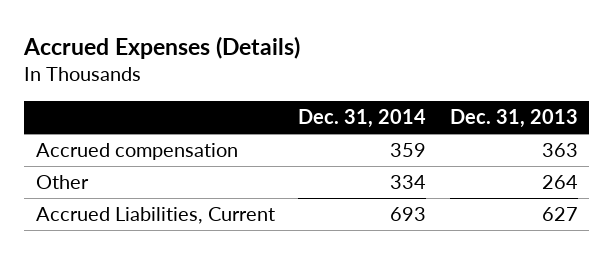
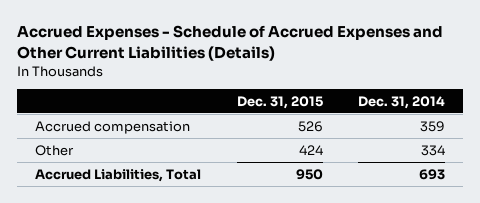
[23,35,301,59] Accrued Expenses (Details) -> [17,25,444,61] Accrued Expenses - Schedule of Accrued Expenses and Other Current Liabilities (Details)
[449,108,578,128] Dec. 31, 2013 -> none
none -> [236,95,323,109] Dec. 31, 2015
[36,207,276,225] Accrued Liabilities, Current -> [34,168,201,182] Accrued Liabilities, Total

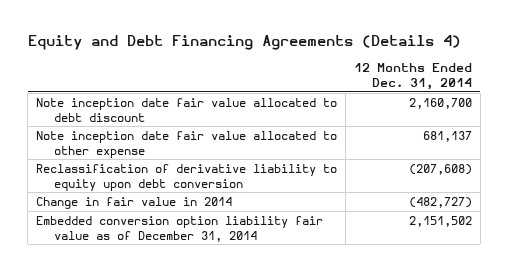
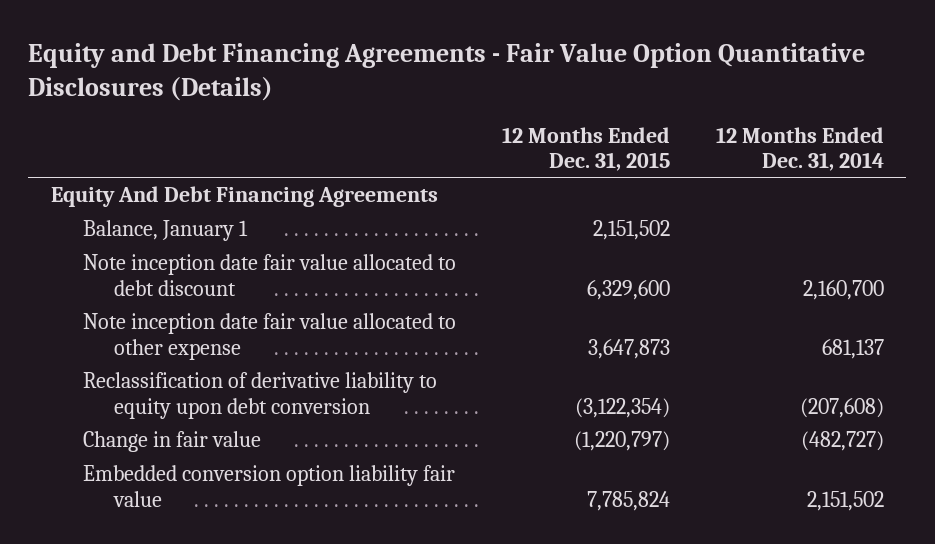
[27,35,461,51] Equity and Debt Financing Agreements (Details 4) -> [28,43,866,102] Equity and Debt Financing Agreements - Fair Value Option Quantitative Disclosures (Details)
none -> [501,126,670,172] 12 Months Ended Dec. 31, 2015
none -> [50,186,438,208] Equity And Debt Financing Agreements
none -> [82,220,248,242] Balance, January 1
[35,197,232,210] Change in fair value in 2014 -> [82,431,261,453] Change in fair value
[35,216,323,242] Embedded conversion option liability fair value as of December 31, 2014 -> [82,465,455,507] Embedded conversion option liability fair value

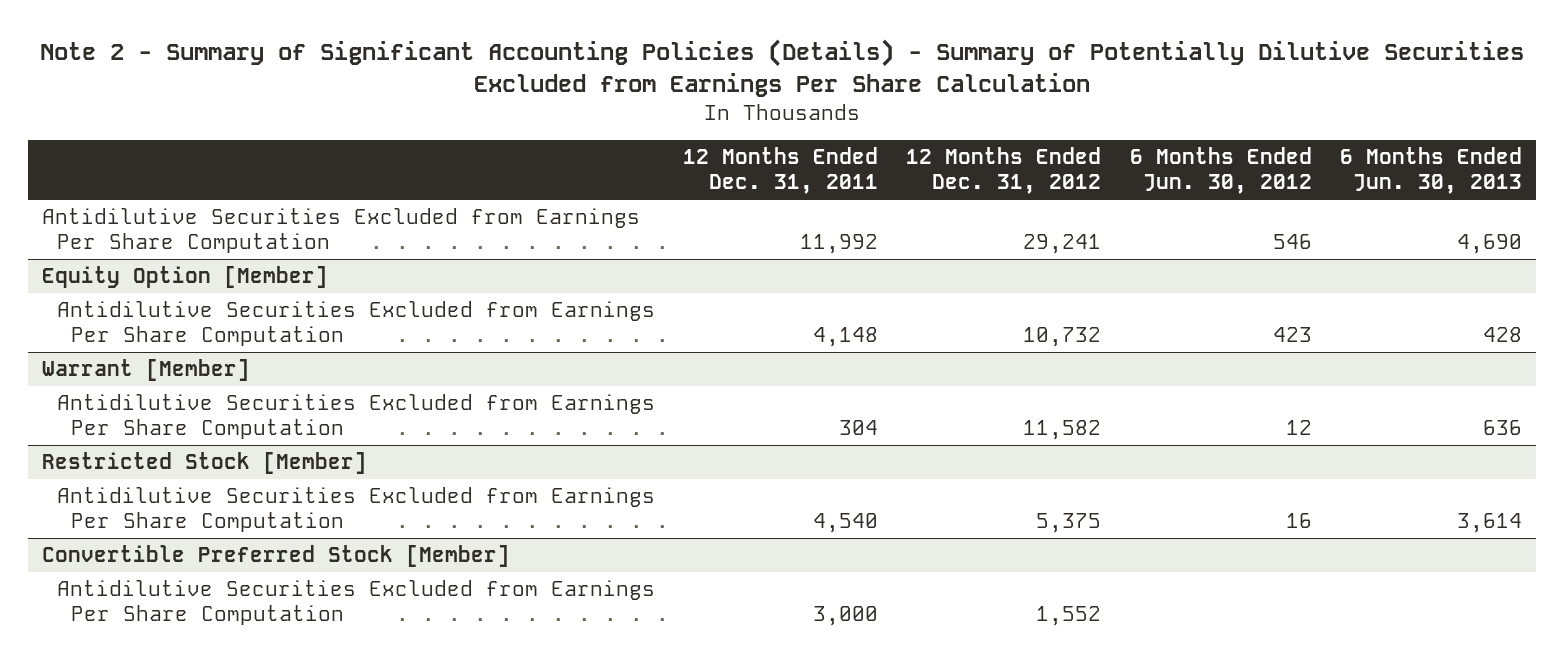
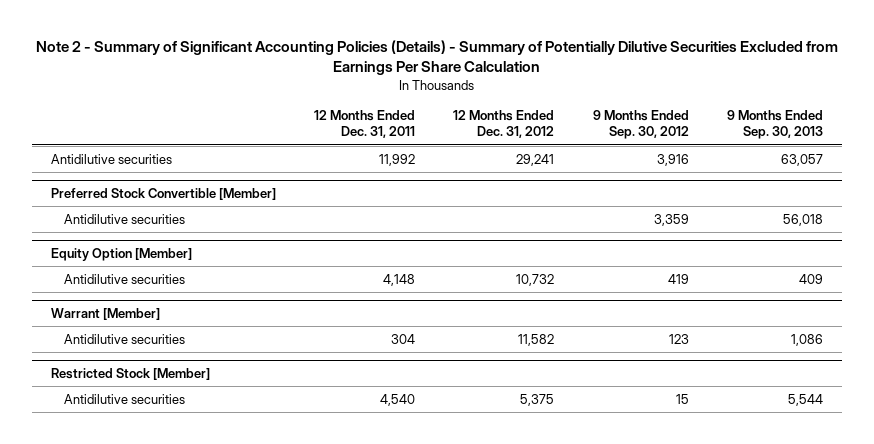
[1129,147,1312,195] 6 Months Ended Jun. 30, 2012 -> none
[1339,147,1522,195] 6 Months Ended Jun. 30, 2013 -> none
none -> [592,110,689,140] 9 Months Ended Sep. 30, 2012
none -> [726,110,823,140] 9 Months Ended Sep. 30, 2013
[41,208,640,254] Antidilutive Securities Excluded from Earnings Per Share Computation -> [51,153,173,164] Antidilutive securities
none -> [51,187,277,200] Preferred Stock Convertible [Member]
none -> [64,213,186,224] Antidilutive securities
[56,301,655,347] Antidilutive Securities Excluded from Earnings Per Share Computation -> [64,273,186,284] Antidilutive securities
[56,394,655,440] Antidilutive Securities Excluded from Earnings Per Share Computation -> [64,333,186,344] Antidilutive securities
[41,545,510,568] Convertible Preferred Stock [Member] -> none
[56,580,655,626] Antidilutive Securities Excluded from Earnings Per Share Computation -> none
[56,487,655,533] Antidilutive Securities Excluded from Earnings Per Share Computation -> [64,393,186,404] Antidilutive securities

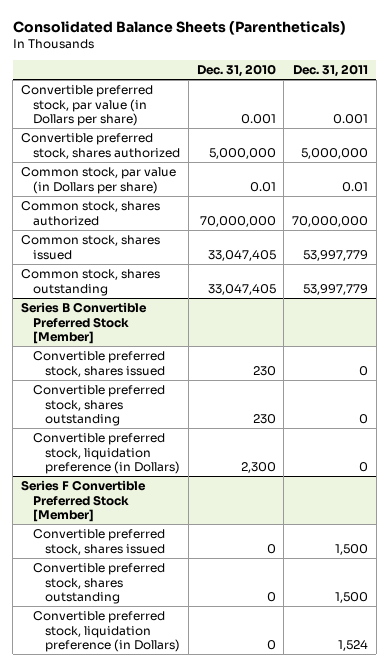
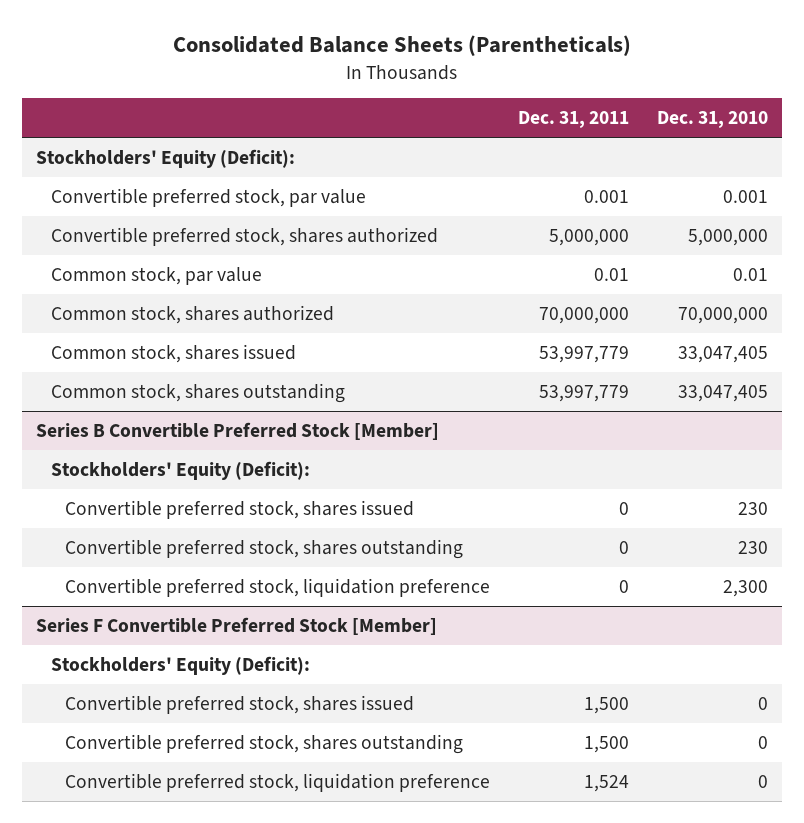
none -> [35,148,295,168] Stockholders' Equity (Deficit):
[21,85,154,127] Convertible preferred stock, par value (in Dollars per share) -> [50,187,366,207] Convertible preferred stock, par value
[21,167,177,194] Common stock, par value (in Dollars per share) -> [50,266,262,285] Common stock, par value
none -> [50,460,310,480] Stockholders' Equity (Deficit):
[32,433,180,475] Convertible preferred stock, liquidation preference (in Dollars) -> [65,577,491,597] Convertible preferred stock, liquidation preference
none -> [50,655,310,675] Stockholders' Equity (Deficit):
[32,611,180,653] Convertible preferred stock, liquidation preference (in Dollars) -> [65,772,491,792] Convertible preferred stock, liquidation preference

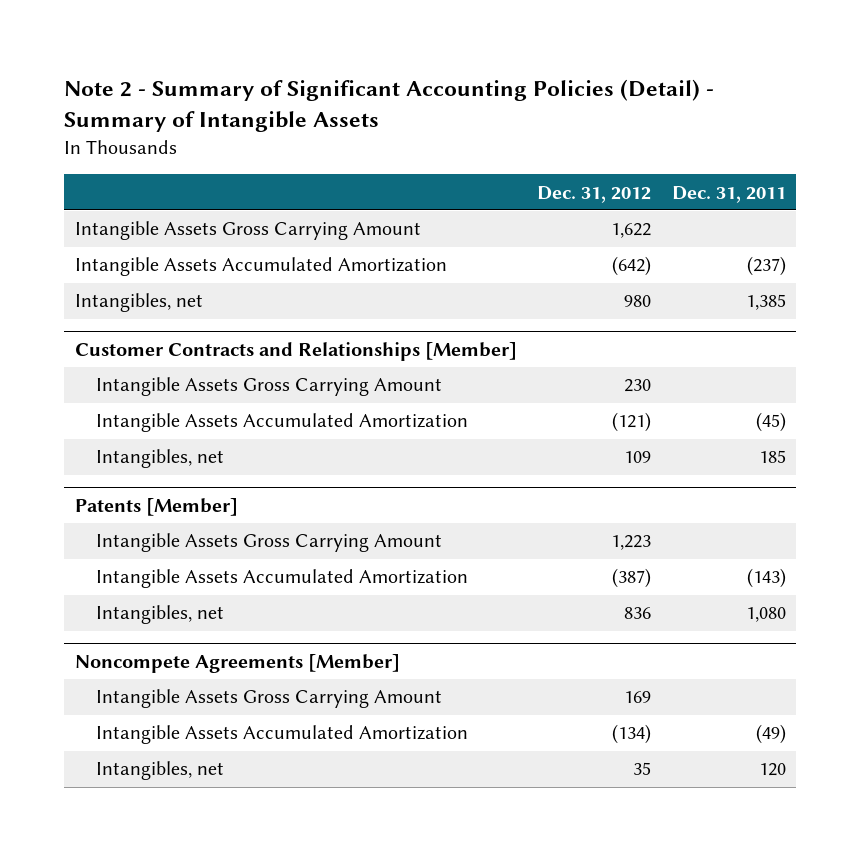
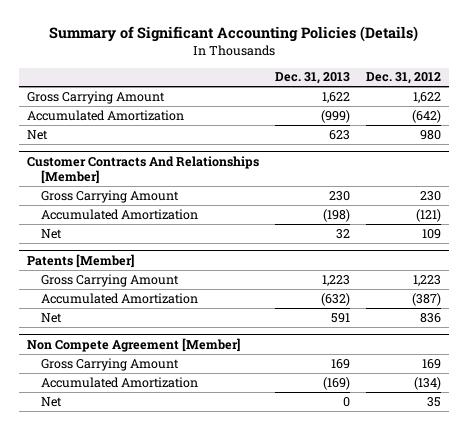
[64,78,715,132] Note 2 - Summary of Significant Accounting Policies (Detail) - Summary of Intangible Assets -> [48,26,418,43] Summary of Significant Accounting Policies (Details)
[672,185,787,203] Dec. 31, 2011 -> none
none -> [274,72,350,85] Dec. 31, 2013
[74,221,421,241] Intangible Assets Gross Carrying Amount -> [26,90,165,104] Gross Carrying Amount
[74,257,447,277] Intangible Assets Accumulated Amortization -> [26,109,184,121] Accumulated Amortization
[74,293,203,313] Intangibles, net -> [26,129,48,140] Net
[74,341,517,361] Customer Contracts and Relationships [Member] -> [26,155,259,185] Customer Contracts And Relationships [Member]
[95,377,442,397] Intangible Assets Gross Carrying Amount -> [40,189,179,203] Gross Carrying Amount
[95,413,468,433] Intangible Assets Accumulated Amortization -> [40,208,198,220] Accumulated Amortization
[95,449,224,469] Intangibles, net -> [40,228,62,239] Net
[74,653,400,673] Noncompete Agreements [Member] -> none
[95,533,442,553] Intangible Assets Gross Carrying Amount -> [40,273,179,287] Gross Carrying Amount
[95,569,468,589] Intangible Assets Accumulated Amortization -> [40,292,198,304] Accumulated Amortization
[95,605,224,625] Intangibles, net -> [40,312,62,323] Net
none -> [26,337,240,352] Non Compete Agreement [Member]
[95,689,442,709] Intangible Assets Gross Carrying Amount -> [40,357,179,371] Gross Carrying Amount
[95,725,468,745] Intangible Assets Accumulated Amortization -> [40,376,198,388] Accumulated Amortization
[95,761,224,781] Intangibles, net -> [40,396,62,407] Net

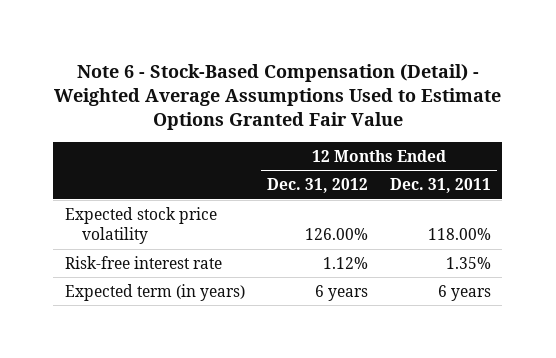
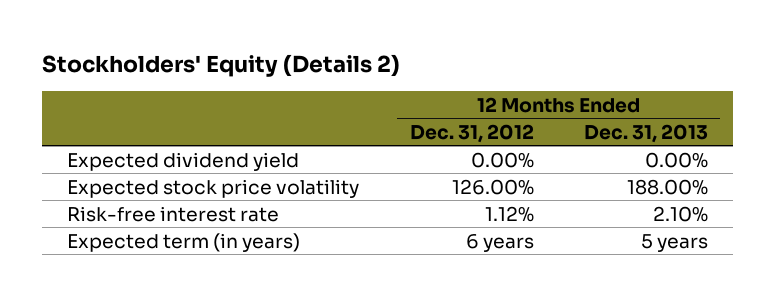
[53,63,501,131] Note 6 - Stock-Based Compensation (Detail) - Weighted Average Assumptions Used to Estimate Options Granted Fair Value -> [42,53,401,77] Stockholders' Equity (Details 2)
[390,178,492,194] Dec. 31, 2011 -> none
none -> [583,123,708,143] Dec. 31, 2013
none -> [67,151,300,171] Expected dividend yield

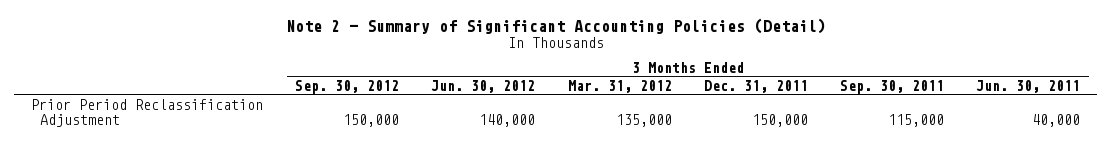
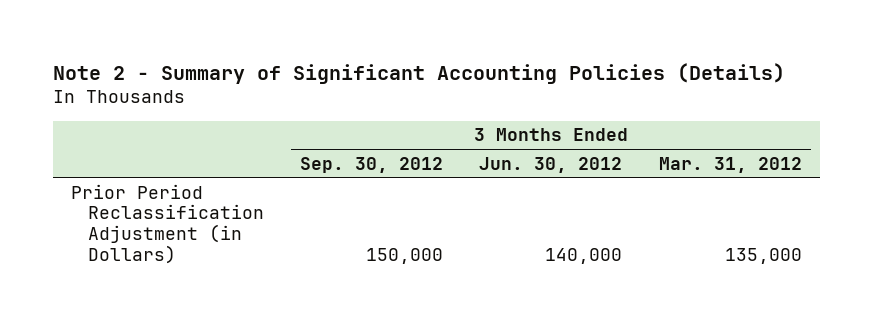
[285,18,826,35] Note 2 - Summary of Significant Accounting Policies (Detail) -> [52,62,785,84] Note 2 - Summary of Significant Accounting Policies (Details)
[703,80,808,94] Dec. 31, 2011 -> none
[840,80,945,95] Sep. 30, 2011 -> none
[976,80,1081,94] Jun. 30, 2011 -> none
[30,99,263,127] Prior Period Reclassification Adjustment -> [70,183,264,264] Prior Period Reclassification Adjustment (in Dollars)

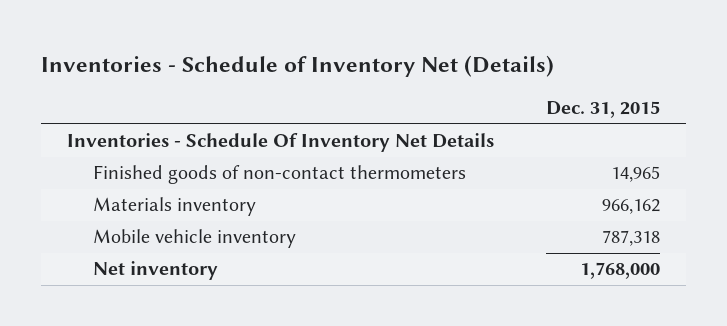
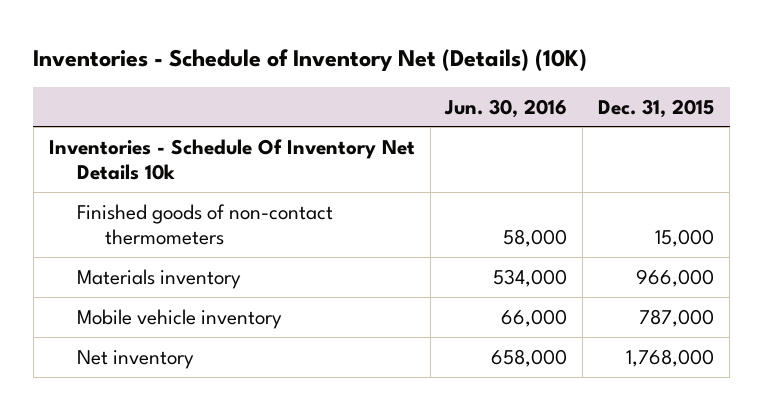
[40,54,554,77] Inventories - Schedule of Inventory Net (Details) -> [33,48,588,71] Inventories - Schedule of Inventory Net (Details) (10K)
none -> [444,98,568,118] Jun. 30, 2016
[66,133,494,153] Inventories - Schedule Of Inventory Net Details -> [48,138,415,181] Inventories - Schedule Of Inventory Net Details 10k
[610,166,660,183] 14,965 -> [655,229,715,248] 15,000
[601,199,660,215] 966,162 -> [636,268,715,287] 966,000
[601,230,660,247] 787,318 -> [639,308,715,327] 787,000

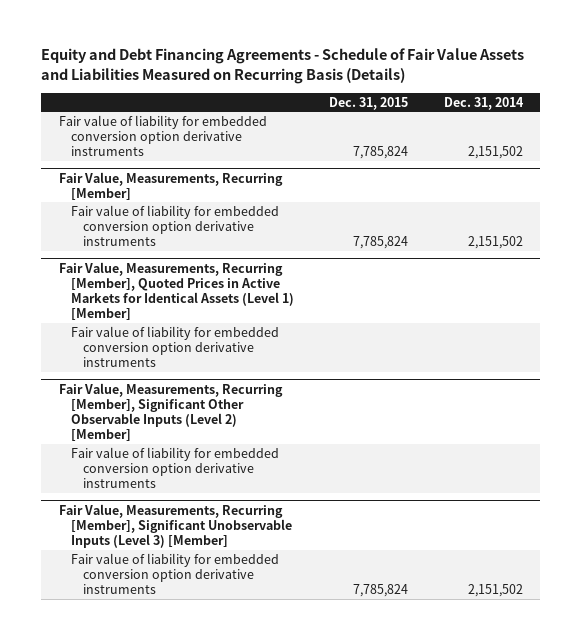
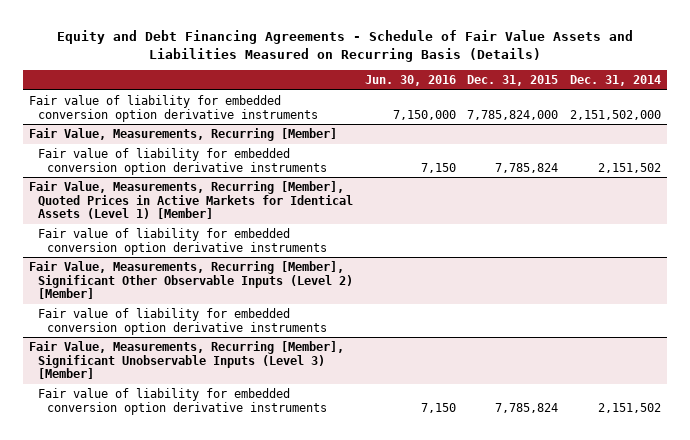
none -> [364,75,456,87] Jun. 30, 2016
[353,146,409,160] 7,785,824 -> [467,109,559,120] 7,785,824,000
[467,146,523,160] 2,151,502 -> [569,109,661,120] 2,151,502,000

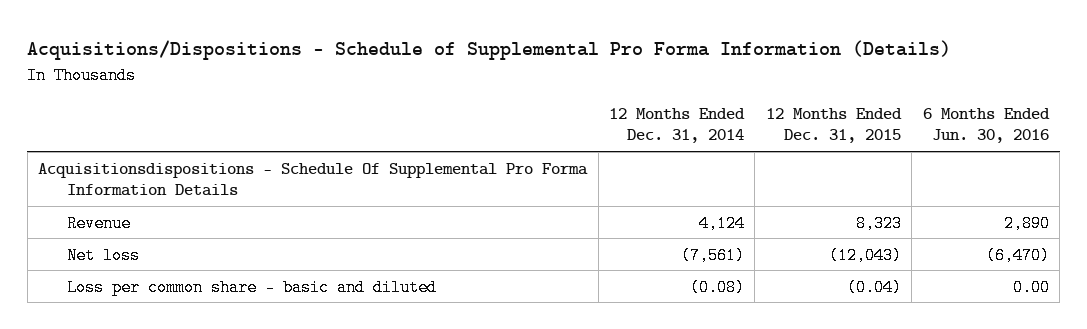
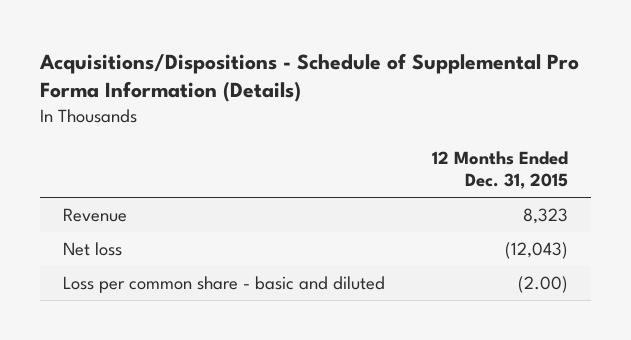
[609,108,746,144] 12 Months Ended Dec. 31, 2014 -> none
[922,108,1050,144] 6 Months Ended Jun. 30, 2016 -> none
[38,162,589,196] Acquisitionsdispositions - Schedule Of Supplemental Pro Forma Information Details -> none
[846,278,902,296] (0.04) -> [517,275,568,293] (2.00)

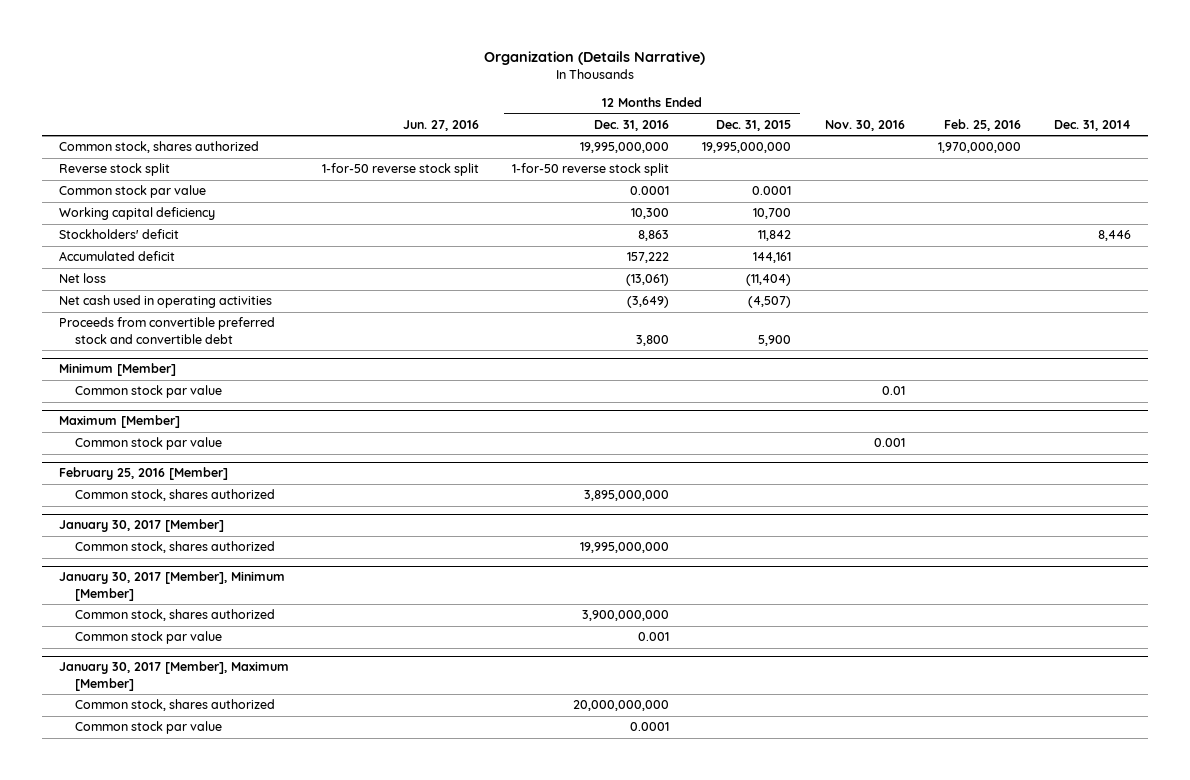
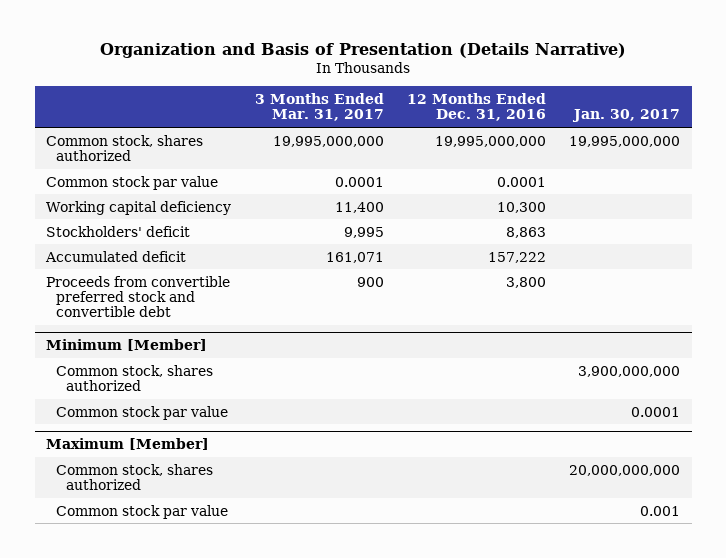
[483,50,705,65] Organization (Details Narrative) -> [100,43,627,59] Organization and Basis of Presentation (Details Narrative)
[403,119,480,131] Jun. 27, 2016 -> none
[716,119,792,131] Dec. 31, 2015 -> none
[824,119,905,131] Nov. 30, 2016 -> none
[943,118,1021,131] Feb. 25, 2016 -> none
[1053,119,1131,131] Dec. 31, 2014 -> none
none -> [254,93,384,122] 3 Months Ended Mar. 31, 2017
none -> [571,109,680,123] Jan. 30, 2017
[58,163,170,177] Reverse stock split -> none
[58,273,106,284] Net loss -> none
[58,295,272,309] Net cash used in operating activities -> none
none -> [55,364,213,391] Common stock, shares authorized
none -> [55,463,213,490] Common stock, shares authorized
[58,467,228,481] February 25, 2016 [Member] -> none
[75,489,276,502] Common stock, shares authorized -> none
[58,519,224,533] January 30, 2017 [Member] -> none
[75,541,276,554] Common stock, shares authorized -> none
[58,571,285,601] January 30, 2017 [Member], Minimum [Member] -> none
[75,609,276,622] Common stock, shares authorized -> none
[75,631,223,645] Common stock par value -> none
[58,661,289,691] January 30, 2017 [Member], Maximum [Member] -> none
[75,699,276,712] Common stock, shares authorized -> none
[75,721,223,735] Common stock par value -> none

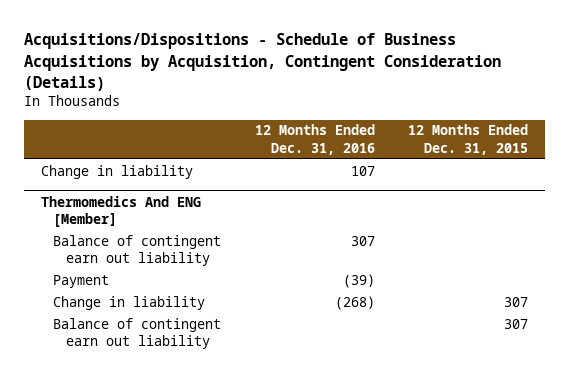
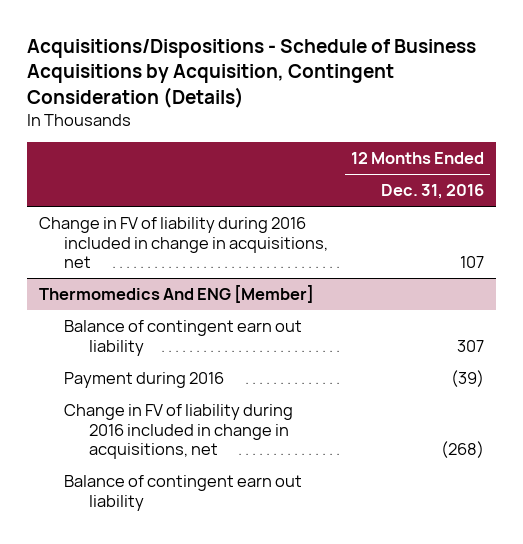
[408,124,529,155] 12 Months Ended Dec. 31, 2015 -> none
[41,164,194,179] Change in liability -> [39,216,329,269] Change in FV of liability during 2016 included in change in acquisitions, net
[53,274,110,288] Payment -> [64,371,225,388] Payment during 2016
[53,295,206,310] Change in liability -> [64,403,294,460] Change in FV of liability during 2016 included in change in acquisitions, net

